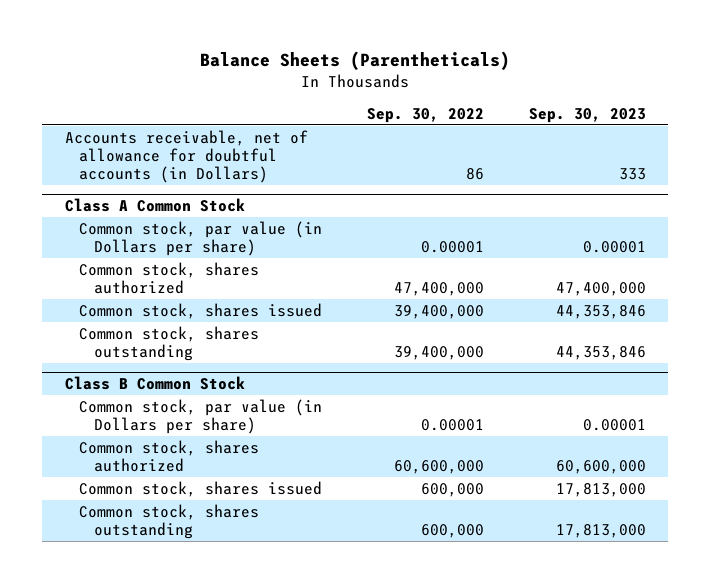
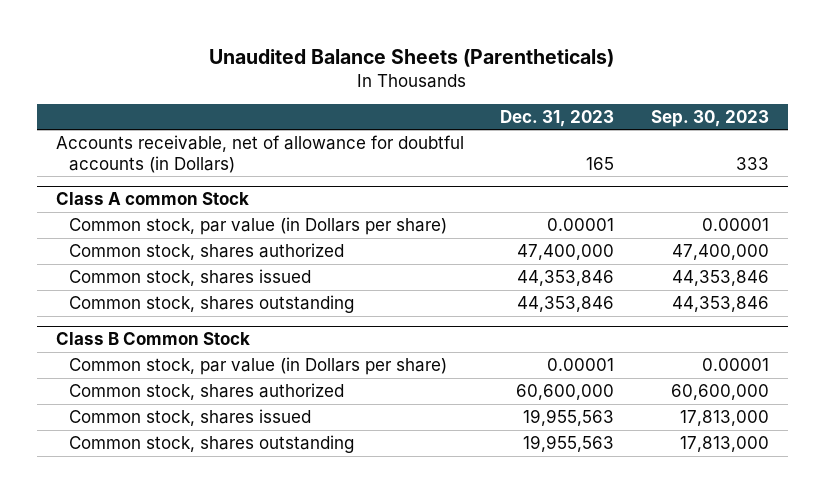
[200,51,511,71] Balance Sheets (Parentheticals) -> [209,48,615,67] Unaudited Balance Sheets (Parentheticals)
[367,107,485,123] Sep. 30, 2022 -> none
none -> [500,109,615,127] Dec. 31, 2023
[64,197,245,212] Class A Common Stock -> [55,192,249,206] Class A common Stock

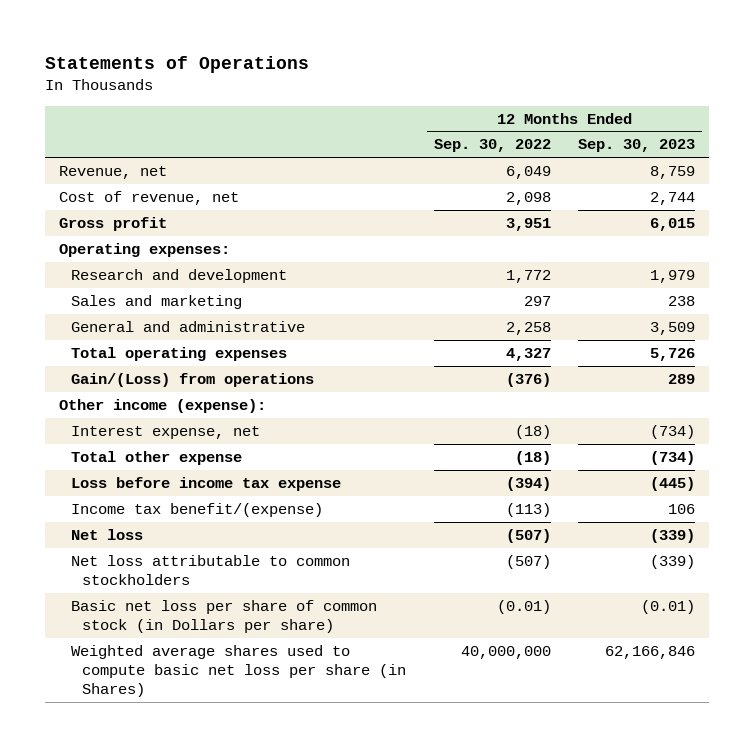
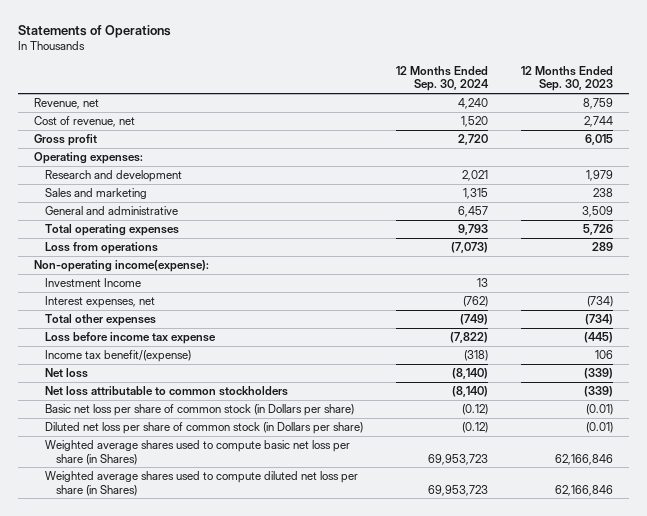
[433,139,551,153] Sep. 30, 2022 -> none
none -> [396,65,490,92] 12 Months Ended Sep. 30, 2024
[70,373,314,388] Gain/(Loss) from operations -> [45,242,159,255] Loss from operations
[58,399,266,414] Other income (expense): -> [34,260,210,273] Non-operating income(expense):
none -> [45,278,142,288] Investment Income
[70,426,260,440] Interest expense, net -> [45,296,156,309] Interest expenses, net
[70,451,242,466] Total other expense -> [45,314,157,327] Total other expenses
none -> [45,422,364,435] Diluted net loss per share of common stock (in Dollars per share)
none -> [45,471,359,496] Weighted average shares used to compute diluted net loss per share (in Shares)

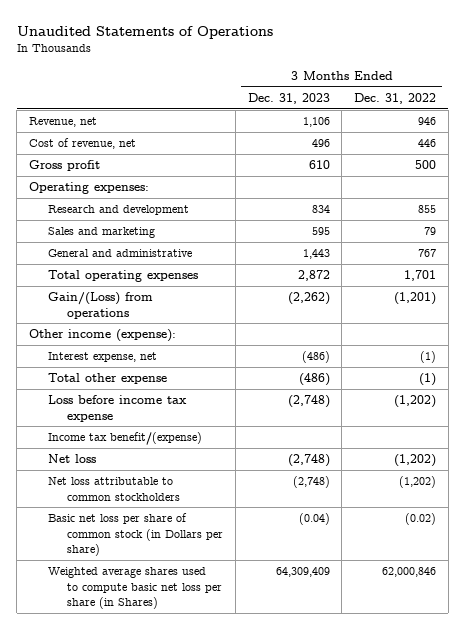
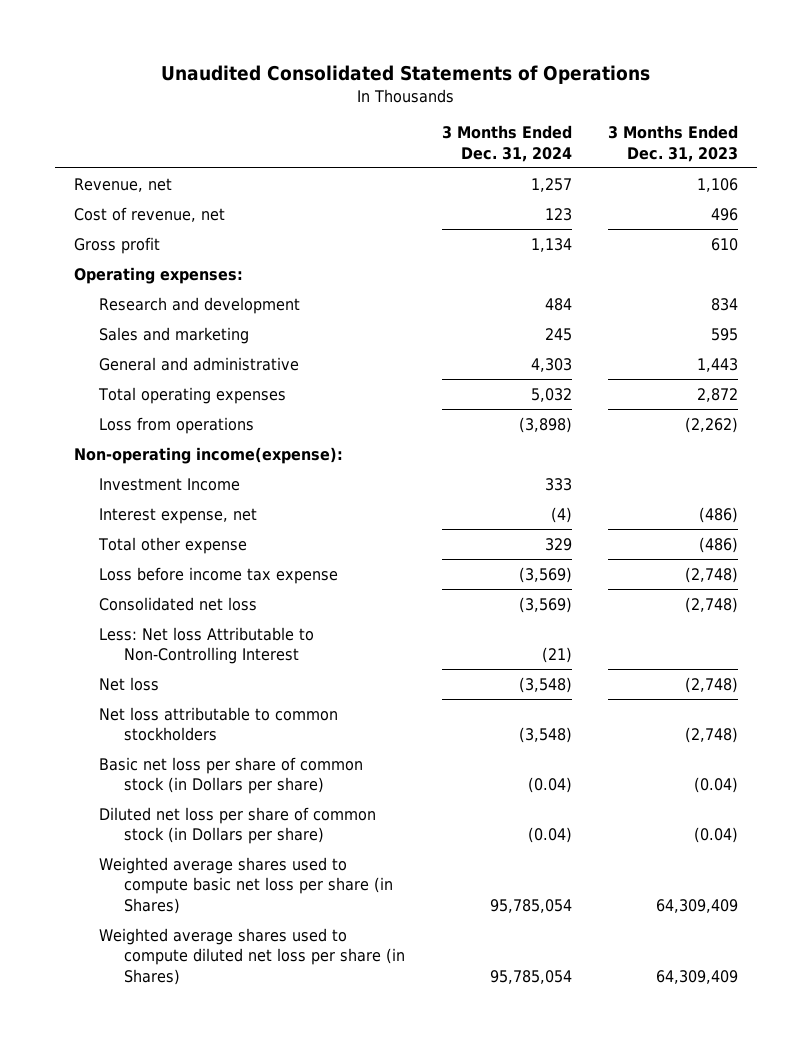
[16,25,273,39] Unaudited Statements of Operations -> [161,65,651,85] Unaudited Consolidated Statements of Operations
[353,92,436,104] Dec. 31, 2022 -> none
none -> [441,125,572,162] 3 Months Ended Dec. 31, 2024
[48,292,154,319] Gain/(Loss) from operations -> [98,416,254,434] Loss from operations
[29,329,177,343] Other income (expense): -> [73,446,343,464] Non-operating income(expense):
none -> [98,477,240,491] Investment Income
[48,432,203,446] Income tax benefit/(expense) -> none
none -> [98,596,257,611] Consolidated net loss
none -> [98,626,314,665] Less: Net loss Attributable to Non-Controlling Interest
none -> [98,806,376,845] Diluted net loss per share of common stock (in Dollars per share)
none -> [98,927,405,985] Weighted average shares used to compute diluted net loss per share (in Shares)

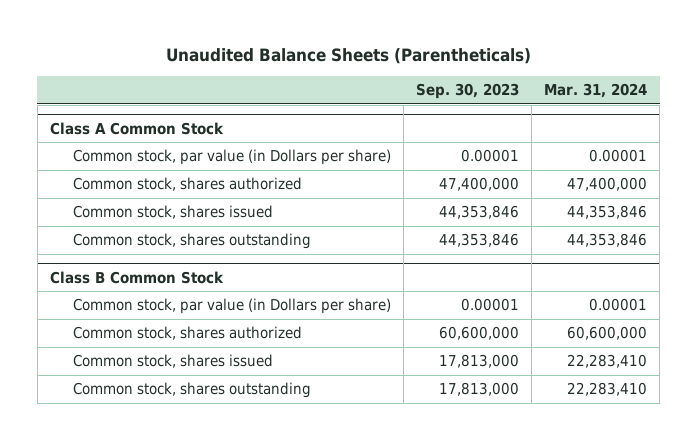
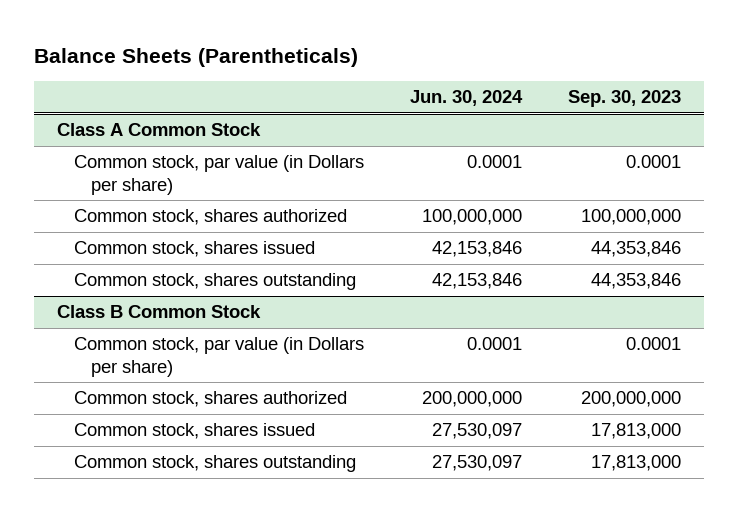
[165,47,531,64] Unaudited Balance Sheets (Parentheticals) -> [34,47,359,67] Balance Sheets (Parentheticals)
[544,83,648,99] Mar. 31, 2024 -> none
none -> [410,90,524,107] Jun. 30, 2024
[461,149,520,163] 0.00001 -> [626,155,682,169] 0.0001
[439,177,520,192] 47,400,000 -> [581,209,682,226] 100,000,000
[461,298,520,312] 0.00001 -> [626,337,682,351] 0.0001
[439,326,520,341] 60,600,000 -> [581,391,682,408] 200,000,000

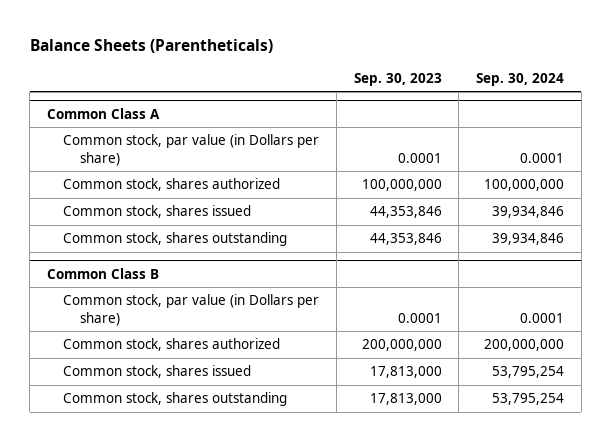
[410,90,524,107] Jun. 30, 2024 -> none
none -> [475,72,564,86] Sep. 30, 2024
[57,123,262,137] Class A Common Stock -> [46,107,160,119] Common Class A
[57,305,262,319] Class B Common Stock -> [46,267,159,279] Common Class B

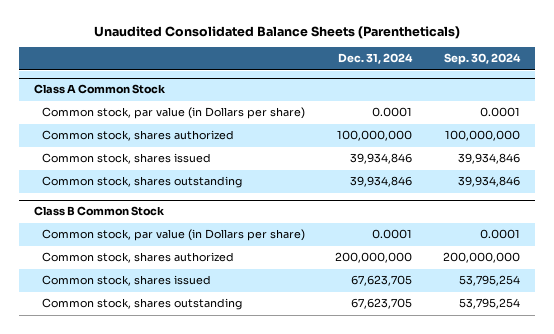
[29,39,273,54] Balance Sheets (Parentheticals) -> [94,26,461,40] Unaudited Consolidated Balance Sheets (Parentheticals)
[353,72,442,86] Sep. 30, 2023 -> none
none -> [338,53,414,65] Dec. 31, 2024
[46,107,160,119] Common Class A -> [34,84,167,95] Class A Common Stock
[46,267,159,279] Common Class B -> [34,206,166,217] Class B Common Stock

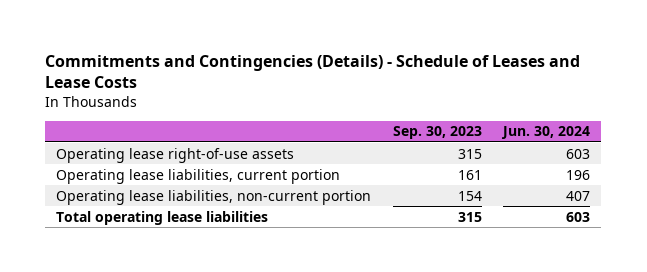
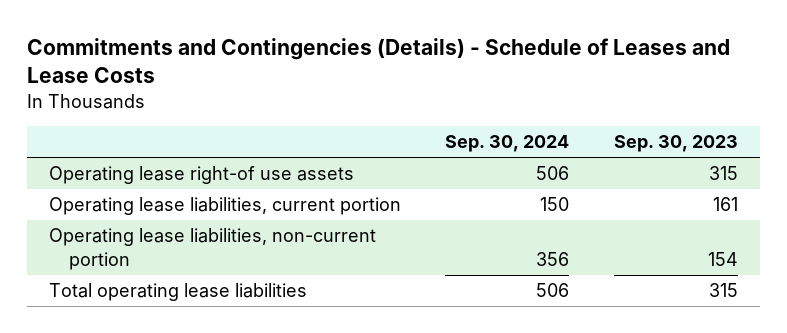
[501,126,591,140] Jun. 30, 2024 -> none
none -> [445,135,570,153] Sep. 30, 2024
[56,147,295,163] Operating lease right-of-use assets -> [48,166,354,185] Operating lease right-of use assets

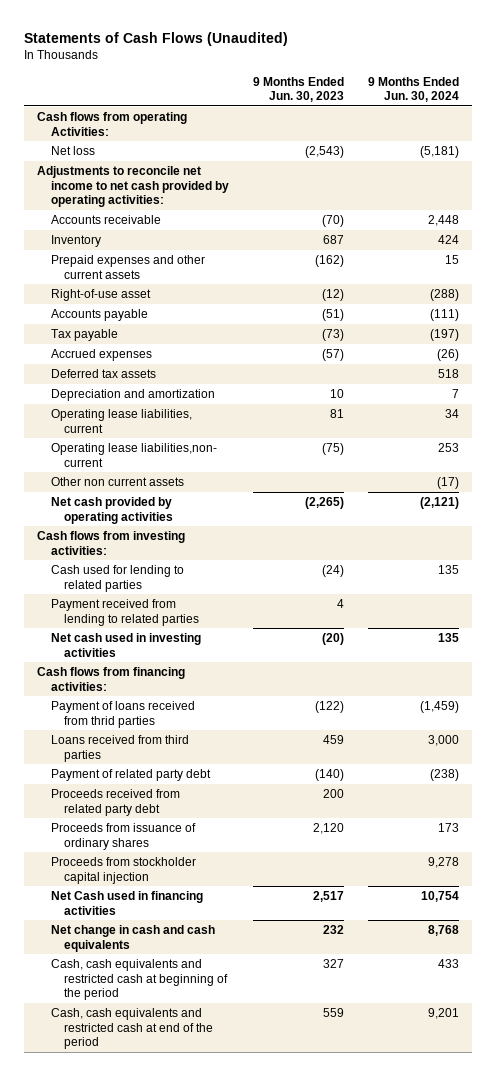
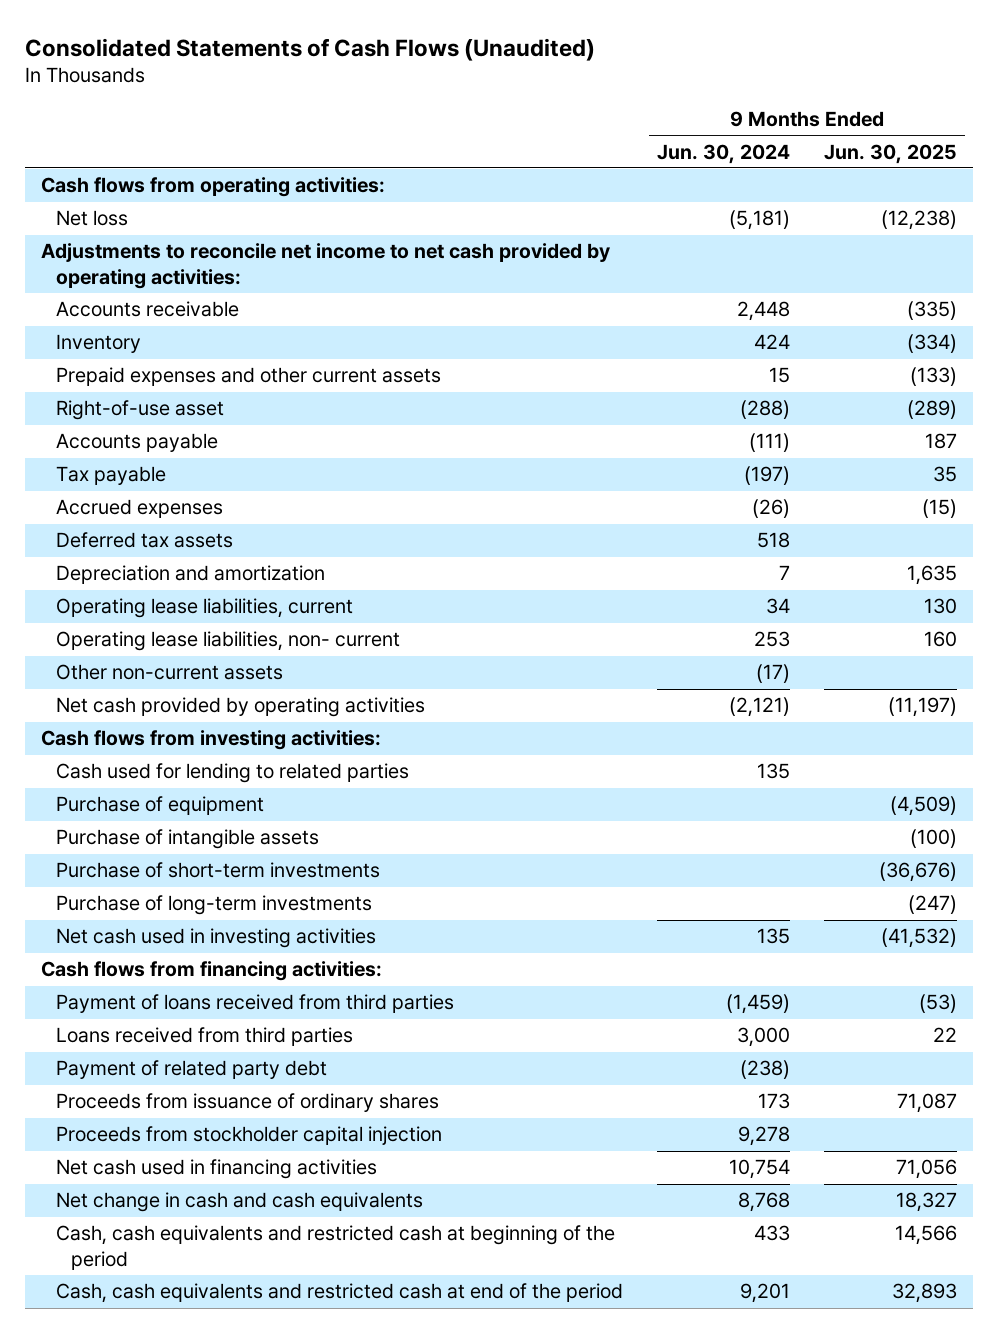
[24,32,289,47] Statements of Cash Flows (Unaudited) -> [24,37,595,61] Consolidated Statements of Cash Flows (Unaudited)
[253,76,345,102] 9 Months Ended Jun. 30, 2023 -> none
none -> [823,143,957,164] Jun. 30, 2025
[36,112,187,136] Cash flows from operating Activities: -> [41,177,386,198] Cash flows from operating activities:
[50,443,217,467] Operating lease liabilities,non- current -> [56,631,401,652] Operating lease liabilities, non- current
[50,477,184,487] Other non current assets -> [56,664,284,681] Other non-current assets
[50,599,200,626] Payment received from lending to related parties -> none
none -> [56,796,265,816] Purchase of equipment
none -> [56,829,320,850] Purchase of intangible assets
none -> [56,862,381,879] Purchase of short-term investments
none -> [56,895,373,916] Purchase of long-term investments
[50,701,195,728] Payment of loans received from thrid parties -> [56,994,455,1014] Payment of loans received from third parties
[50,789,180,816] Proceeds received from related party debt -> none
[50,891,203,915] Net Cash used in financing activities -> [56,1159,378,1180] Net cash used in financing activities

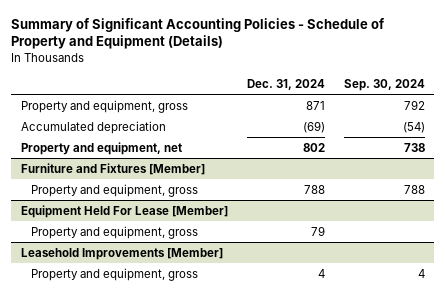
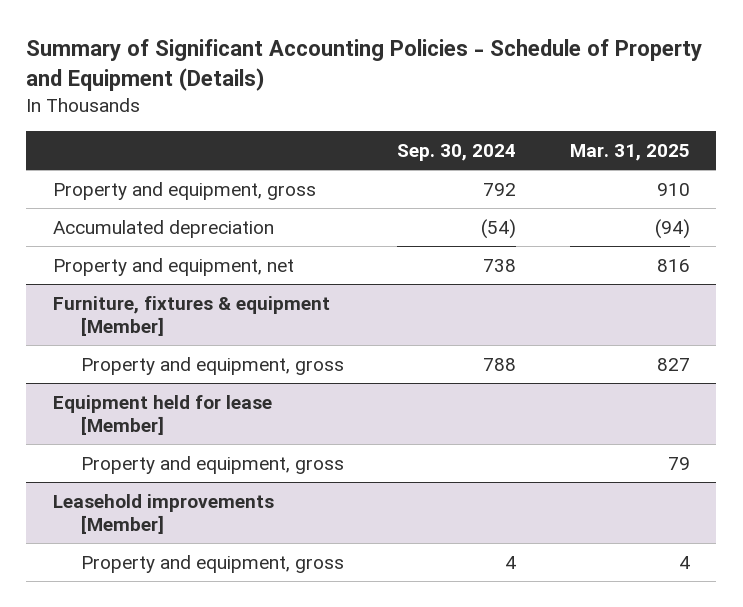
[246,78,325,90] Dec. 31, 2024 -> none
none -> [569,143,690,161] Mar. 31, 2025
[20,162,205,175] Furniture and Fixtures [Member] -> [53,295,331,336] Furniture, fixtures & equipment [Member]
[20,204,228,218] Equipment Held For Lease [Member] -> [53,394,273,435] Equipment held for lease [Member]
[20,247,223,260] Leasehold Improvements [Member] -> [53,493,275,534] Leasehold improvements [Member]

